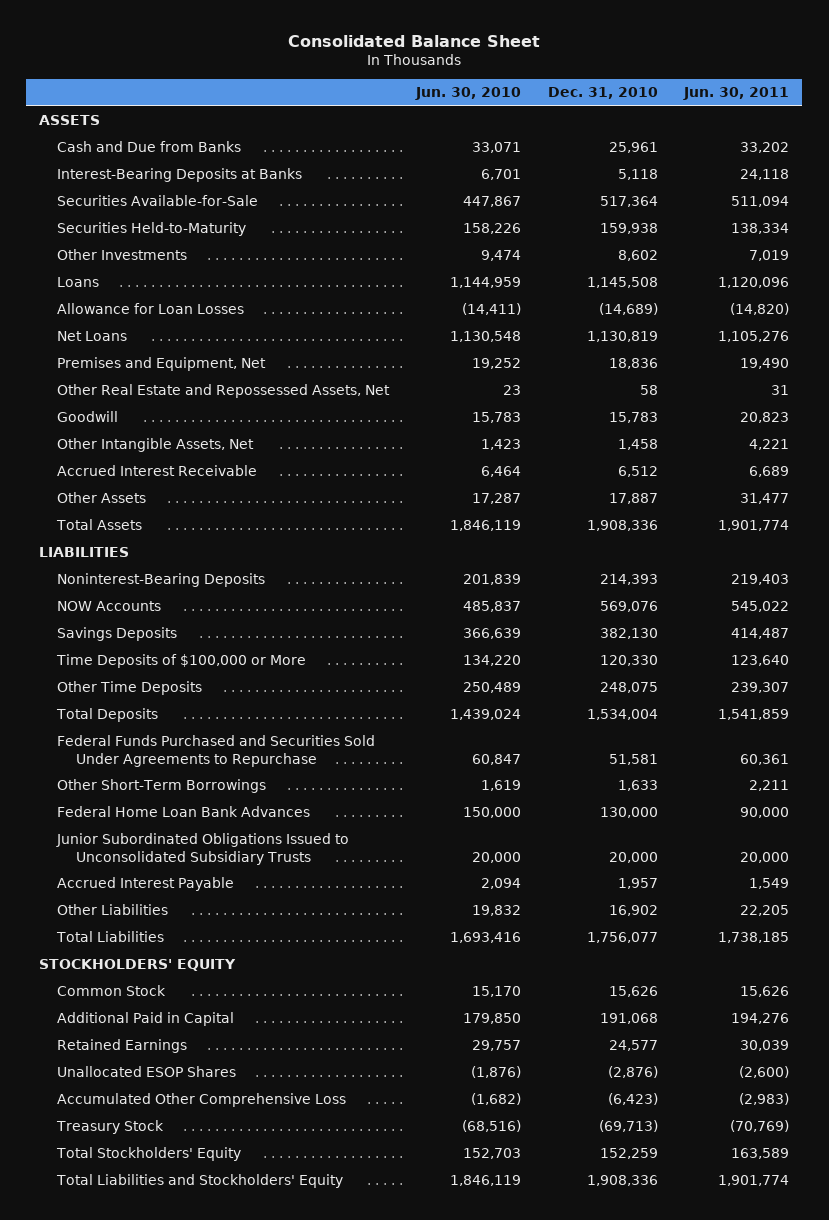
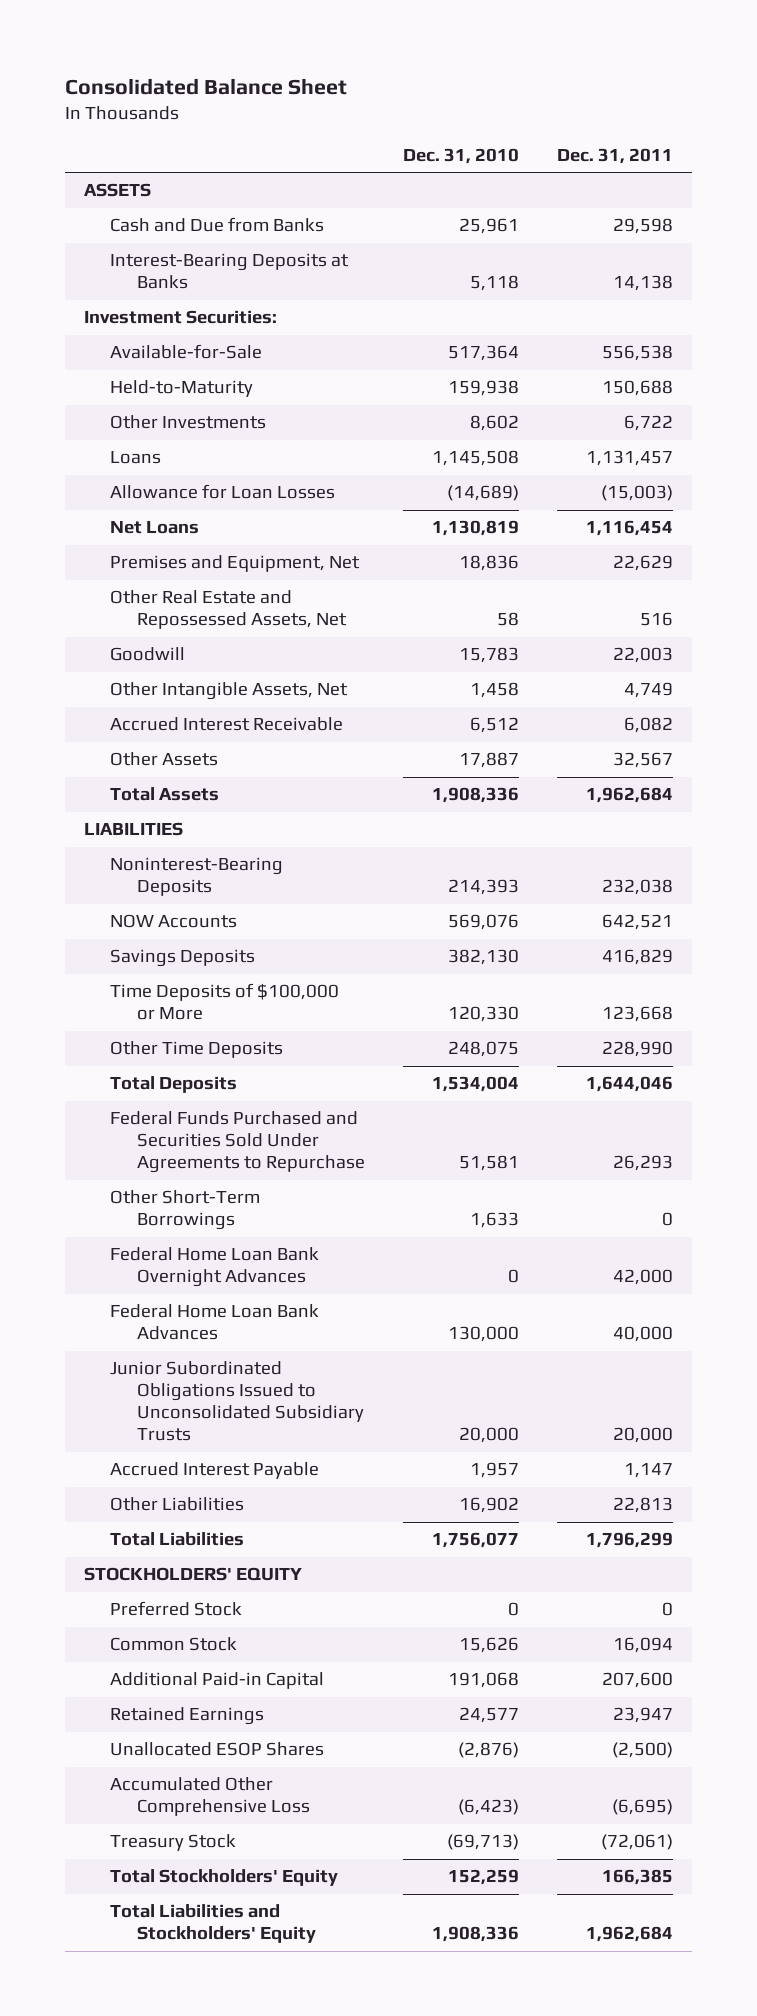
[415,87,522,101] Jun. 30, 2010 -> none
[683,87,790,101] Jun. 30, 2011 -> none
none -> [556,147,673,164] Dec. 31, 2011
none -> [83,310,277,325] Investment Securities:
[57,195,259,207] Securities Available-for-Sale -> [110,344,263,360] Available-for-Sale
[57,222,247,237] Securities Held-to-Maturity -> [110,380,254,398] Held-to-Maturity
none -> [110,1247,320,1288] Federal Home Loan Bank Overnight Advances
none -> [110,1601,243,1617] Preferred Stock
[57,1012,235,1027] Additional Paid in Capital -> [110,1672,325,1690] Additional Paid-in Capital

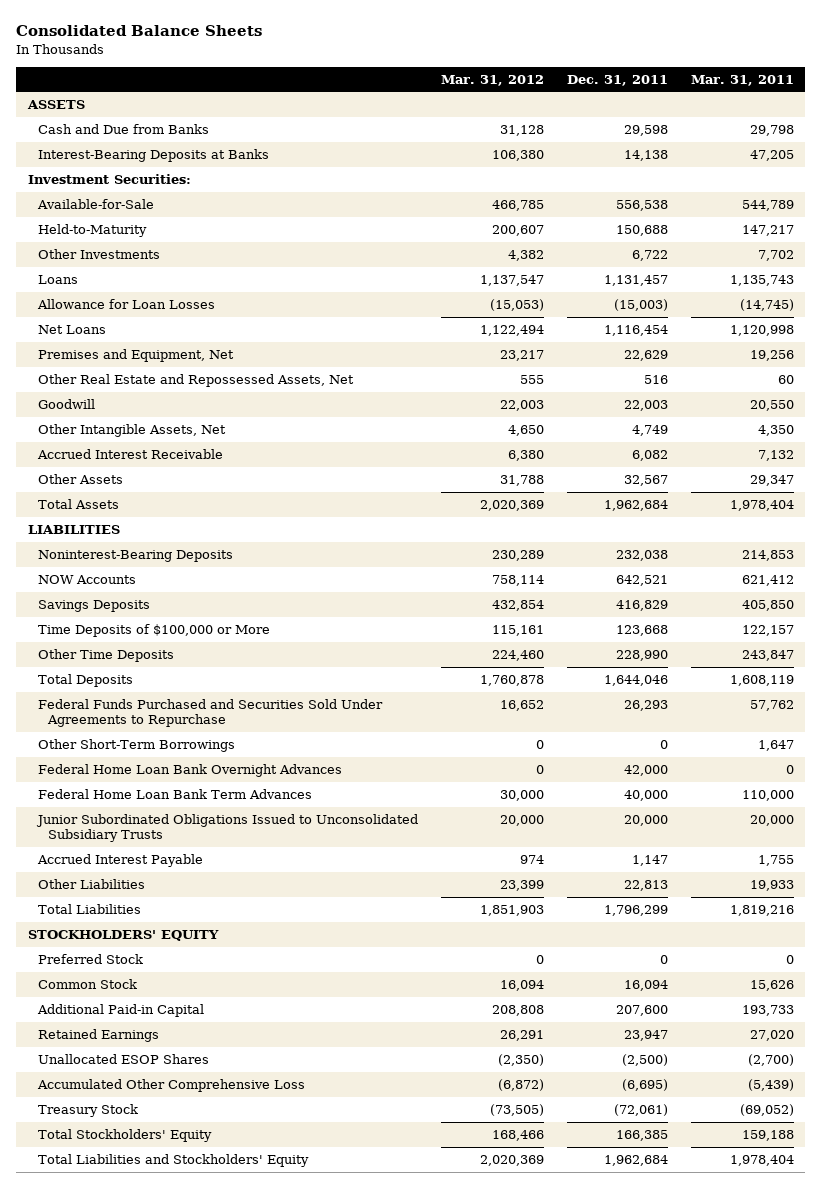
[64,77,347,95] Consolidated Balance Sheet -> [16,25,263,37] Consolidated Balance Sheets
[402,147,519,164] Dec. 31, 2010 -> none
none -> [440,74,544,86] Mar. 31, 2012
none -> [690,74,794,86] Mar. 31, 2011
[110,1304,320,1341] Federal Home Loan Bank Advances -> [37,789,312,800] Federal Home Loan Bank Term Advances

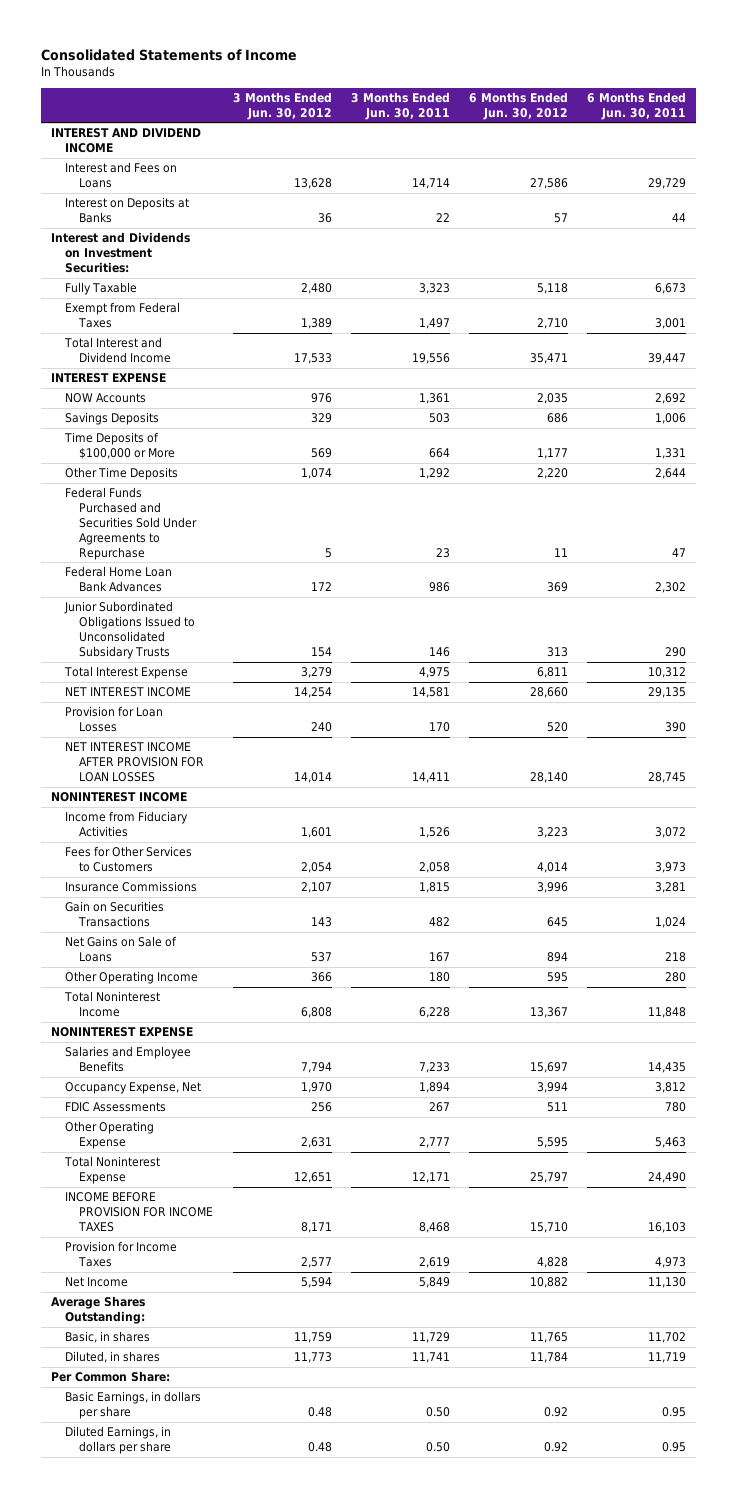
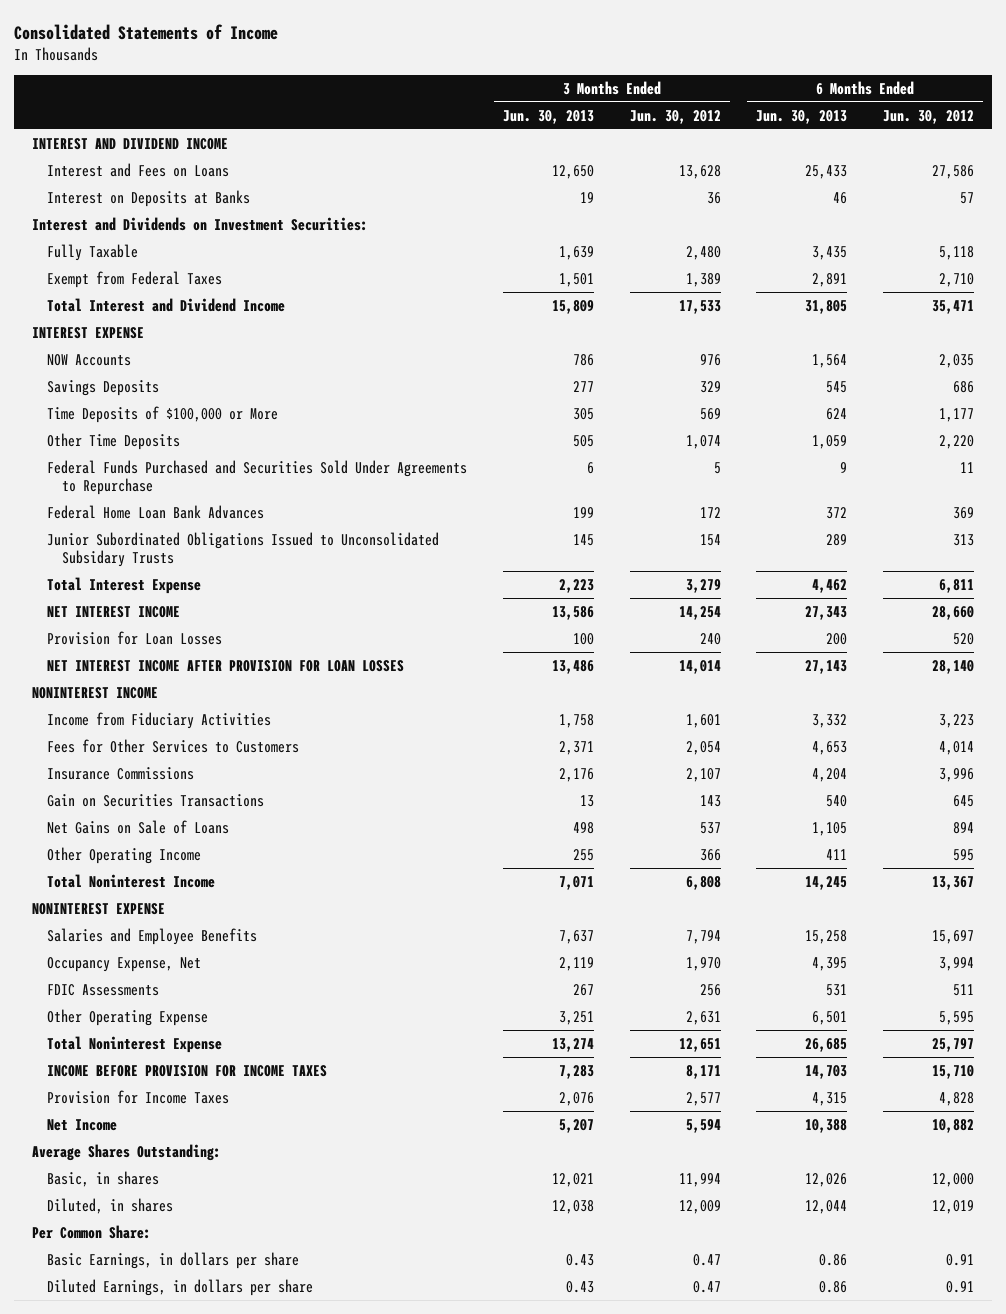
[350,91,450,120] 3 Months Ended Jun. 30, 2011 -> none
[587,91,687,120] 6 Months Ended Jun. 30, 2011 -> none
none -> [502,109,594,124] Jun. 30, 2013
none -> [756,109,848,124] Jun. 30, 2013
[293,1332,332,1344] 11,759 -> [678,1172,721,1187] 11,994
[529,1332,568,1344] 11,765 -> [932,1172,975,1187] 12,000
[293,1352,332,1364] 11,773 -> [678,1199,721,1214] 12,009
[529,1352,568,1364] 11,784 -> [932,1199,975,1214] 12,019
[307,1407,332,1418] 0.48 -> [692,1253,721,1266] 0.47
[543,1407,568,1418] 0.92 -> [946,1253,975,1266] 0.91
[307,1442,332,1453] 0.48 -> [692,1280,721,1293] 0.47
[543,1442,568,1453] 0.92 -> [946,1280,975,1293] 0.91

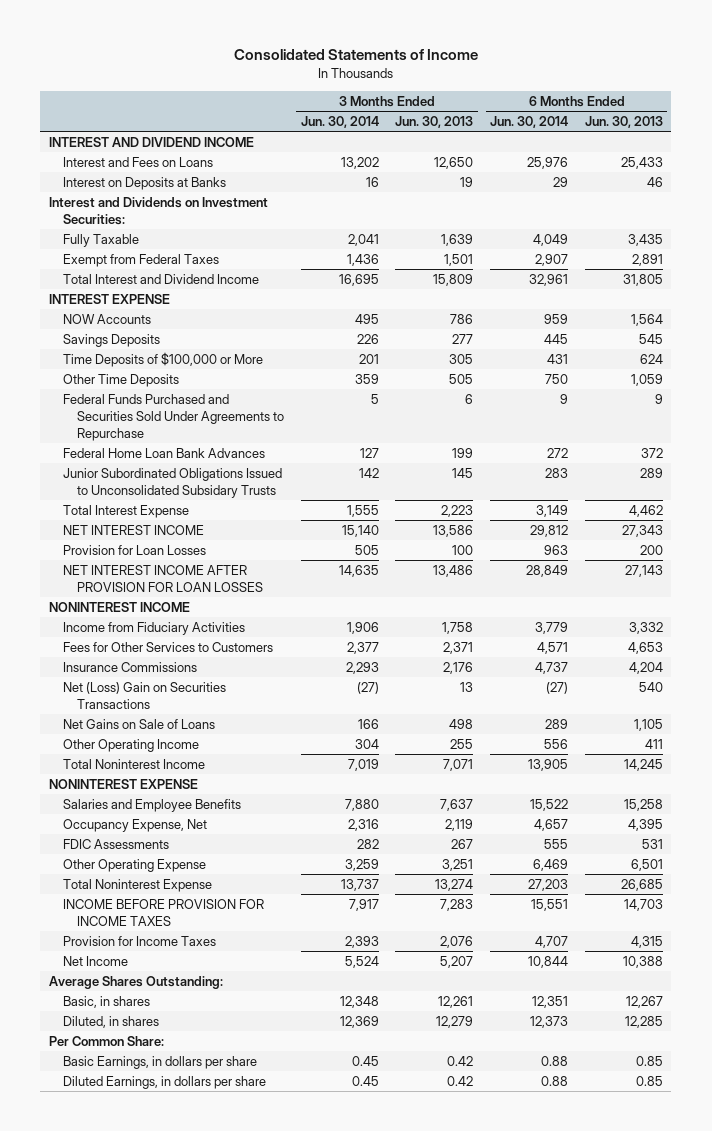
[629,109,721,124] Jun. 30, 2012 -> none
[883,109,975,124] Jun. 30, 2012 -> none
none -> [300,115,379,128] Jun. 30, 2014
none -> [490,115,569,128] Jun. 30, 2014
[47,793,265,807] Gain on Securities Transactions -> [62,681,226,709] Net (Loss) Gain on Securities Transactions
[551,1172,594,1187] 12,021 -> [438,995,474,1008] 12,261
[805,1172,848,1187] 12,026 -> [625,995,663,1008] 12,267
[551,1199,594,1214] 12,038 -> [436,1015,474,1028] 12,279
[805,1199,848,1214] 12,044 -> [624,1015,663,1028] 12,285
[565,1253,594,1266] 0.43 -> [447,1055,474,1066] 0.42
[819,1253,848,1266] 0.86 -> [635,1055,663,1066] 0.85
[565,1280,594,1293] 0.43 -> [447,1075,474,1086] 0.42
[819,1280,848,1293] 0.86 -> [635,1075,663,1086] 0.85

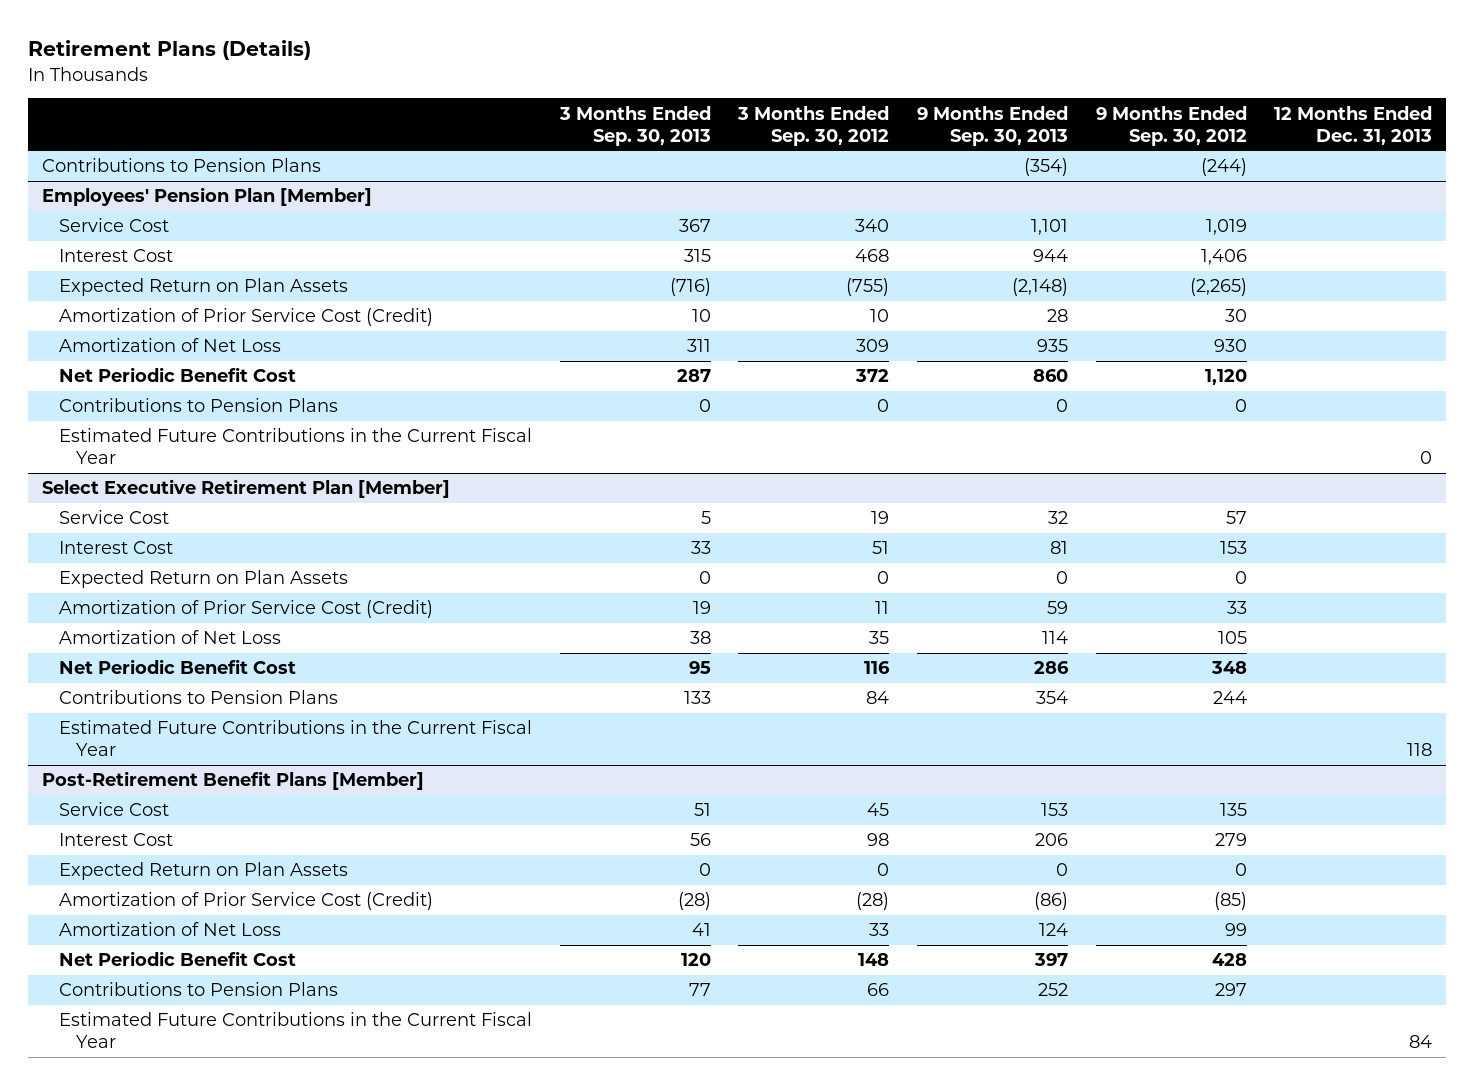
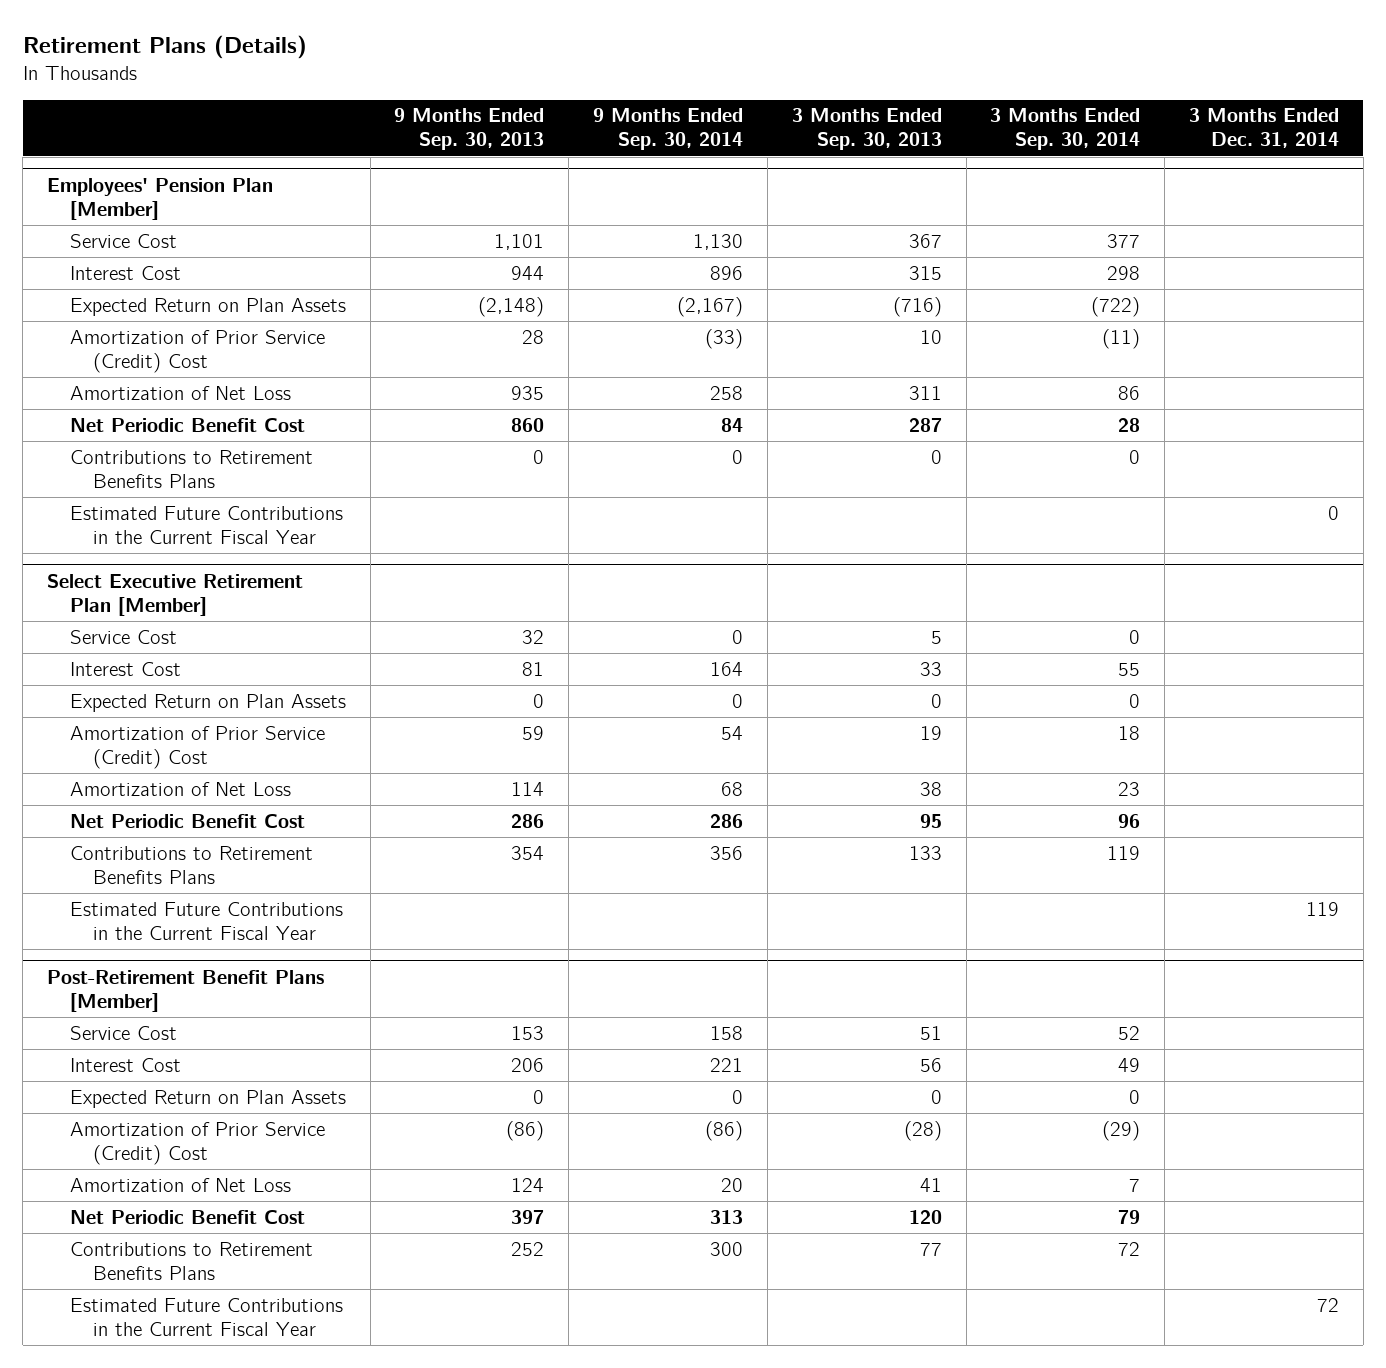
[737,105,890,146] 3 Months Ended Sep. 30, 2012 -> none
[1095,105,1247,146] 9 Months Ended Sep. 30, 2012 -> none
[1274,105,1433,145] 12 Months Ended Dec. 31, 2013 -> none
none -> [593,108,744,151] 9 Months Ended Sep. 30, 2014
none -> [990,108,1141,151] 3 Months Ended Sep. 30, 2014
none -> [1189,108,1340,149] 3 Months Ended Dec. 31, 2014
[42,158,322,173] Contributions to Pension Plans -> none
[59,308,434,327] Amortization of Prior Service Cost (Credit) -> [69,329,325,373] Amortization of Prior Service (Credit) Cost
[59,398,339,413] Contributions to Pension Plans -> [69,449,313,488] Contributions to Retirement Benefits Plans
[59,600,434,619] Amortization of Prior Service Cost (Credit) -> [69,725,325,769] Amortization of Prior Service (Credit) Cost
[59,690,339,705] Contributions to Pension Plans -> [69,845,313,884] Contributions to Retirement Benefits Plans
[59,892,434,911] Amortization of Prior Service Cost (Credit) -> [69,1121,325,1165] Amortization of Prior Service (Credit) Cost
[59,982,339,997] Contributions to Pension Plans -> [69,1241,313,1280] Contributions to Retirement Benefits Plans

